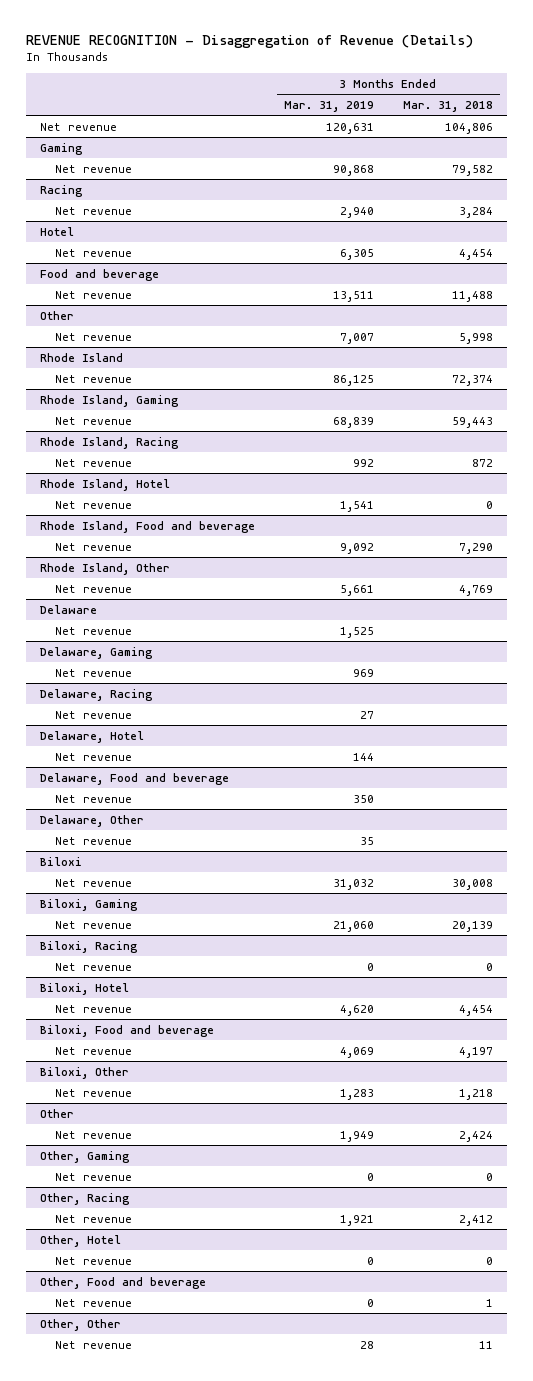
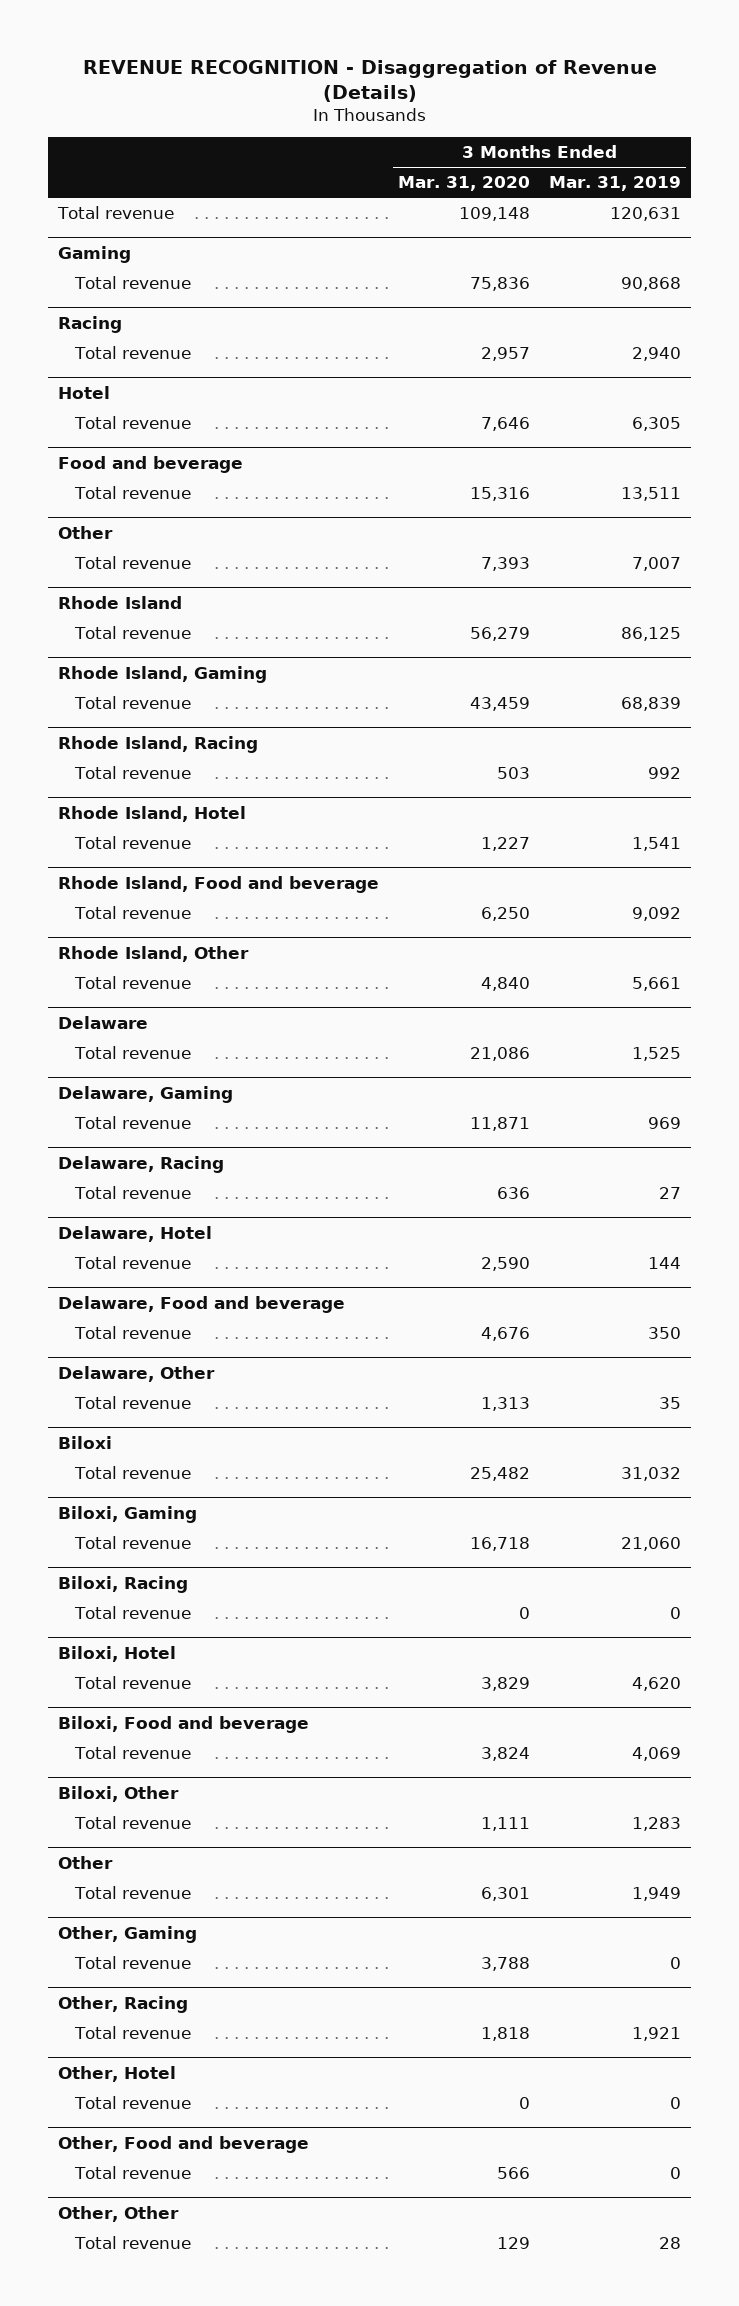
[402,100,493,112] Mar. 31, 2018 -> none
none -> [398,176,531,192] Mar. 31, 2020
[40,122,118,131] Net revenue -> [56,205,174,219] Total revenue
[55,164,133,173] Net revenue -> [74,275,192,289] Total revenue
[55,206,133,215] Net revenue -> [74,345,192,359] Total revenue
[55,248,133,257] Net revenue -> [74,415,192,429] Total revenue
[55,290,133,299] Net revenue -> [74,485,192,499] Total revenue
[55,332,133,341] Net revenue -> [74,555,192,569] Total revenue
[55,374,133,383] Net revenue -> [74,625,192,639] Total revenue
[55,416,133,425] Net revenue -> [74,695,192,709] Total revenue
[55,458,133,467] Net revenue -> [74,765,192,779] Total revenue
[55,500,133,509] Net revenue -> [74,835,192,849] Total revenue
[55,542,133,551] Net revenue -> [74,905,192,919] Total revenue
[55,584,133,593] Net revenue -> [74,975,192,989] Total revenue
[55,626,133,635] Net revenue -> [74,1045,192,1059] Total revenue
[55,668,133,677] Net revenue -> [74,1115,192,1129] Total revenue
[55,710,133,719] Net revenue -> [74,1185,192,1199] Total revenue
[55,752,133,761] Net revenue -> [74,1255,192,1269] Total revenue
[55,794,133,803] Net revenue -> [74,1325,192,1339] Total revenue
[55,836,133,845] Net revenue -> [74,1395,192,1409] Total revenue
[55,878,133,887] Net revenue -> [74,1465,192,1479] Total revenue
[55,920,133,929] Net revenue -> [74,1535,192,1549] Total revenue
[55,962,133,971] Net revenue -> [74,1605,192,1619] Total revenue
[55,1004,133,1013] Net revenue -> [74,1675,192,1689] Total revenue
[55,1046,133,1055] Net revenue -> [74,1745,192,1759] Total revenue
[55,1088,133,1097] Net revenue -> [74,1815,192,1829] Total revenue
[55,1130,133,1139] Net revenue -> [74,1885,192,1899] Total revenue
[55,1172,133,1181] Net revenue -> [74,1955,192,1969] Total revenue
[55,1214,133,1223] Net revenue -> [74,2025,192,2039] Total revenue
[55,1256,133,1265] Net revenue -> [74,2095,192,2109] Total revenue
[55,1298,133,1307] Net revenue -> [74,2165,192,2179] Total revenue
[55,1340,133,1349] Net revenue -> [74,2235,192,2249] Total revenue

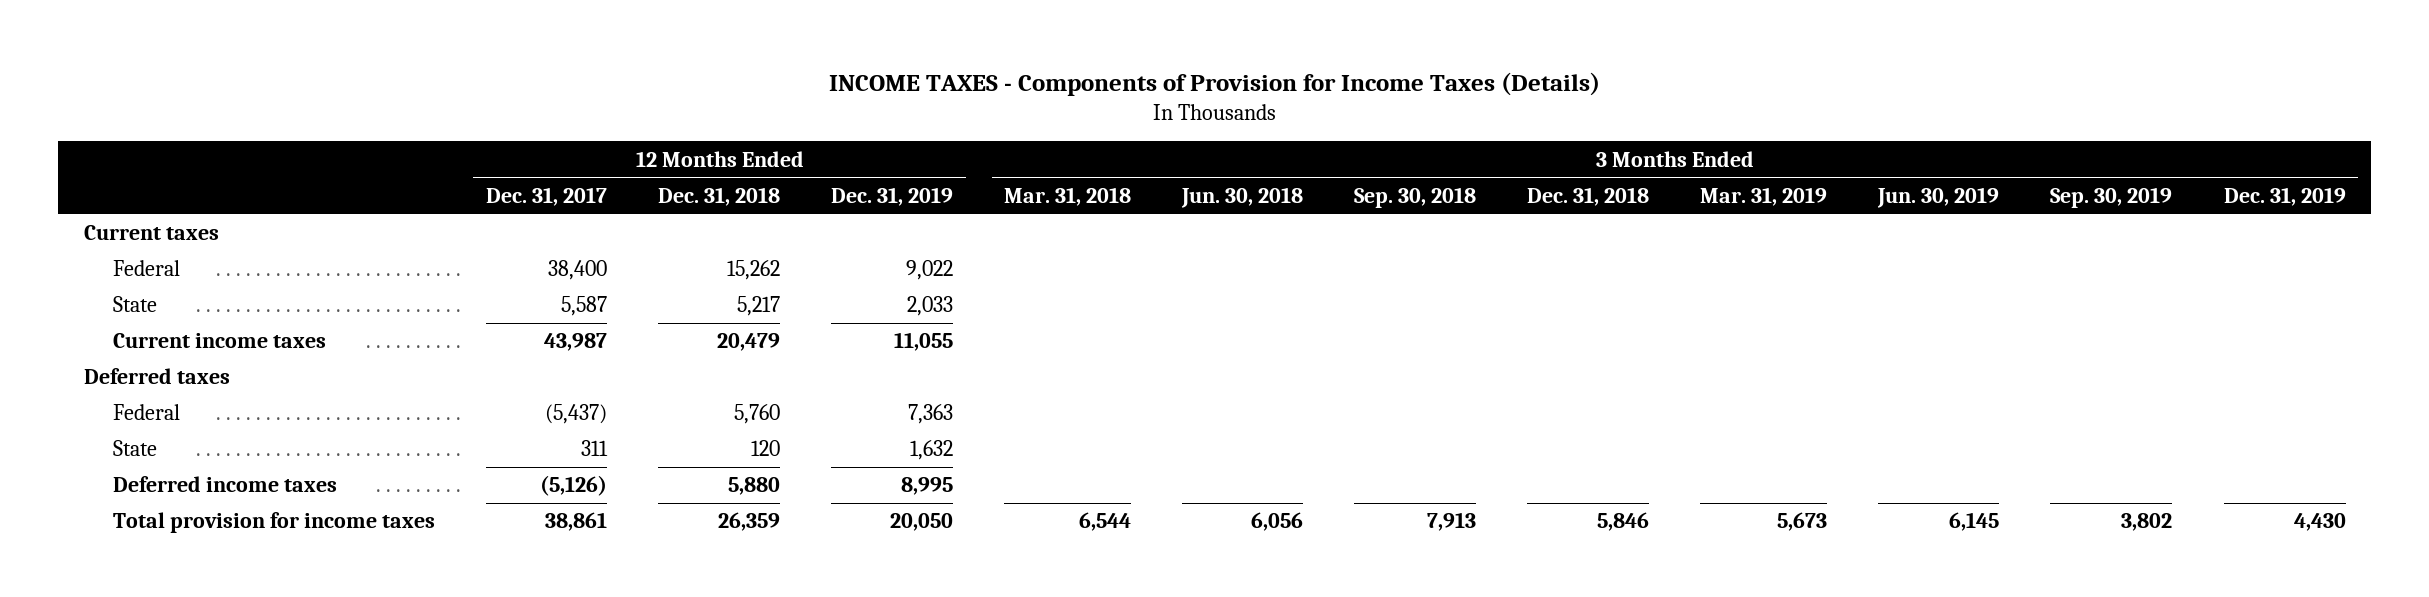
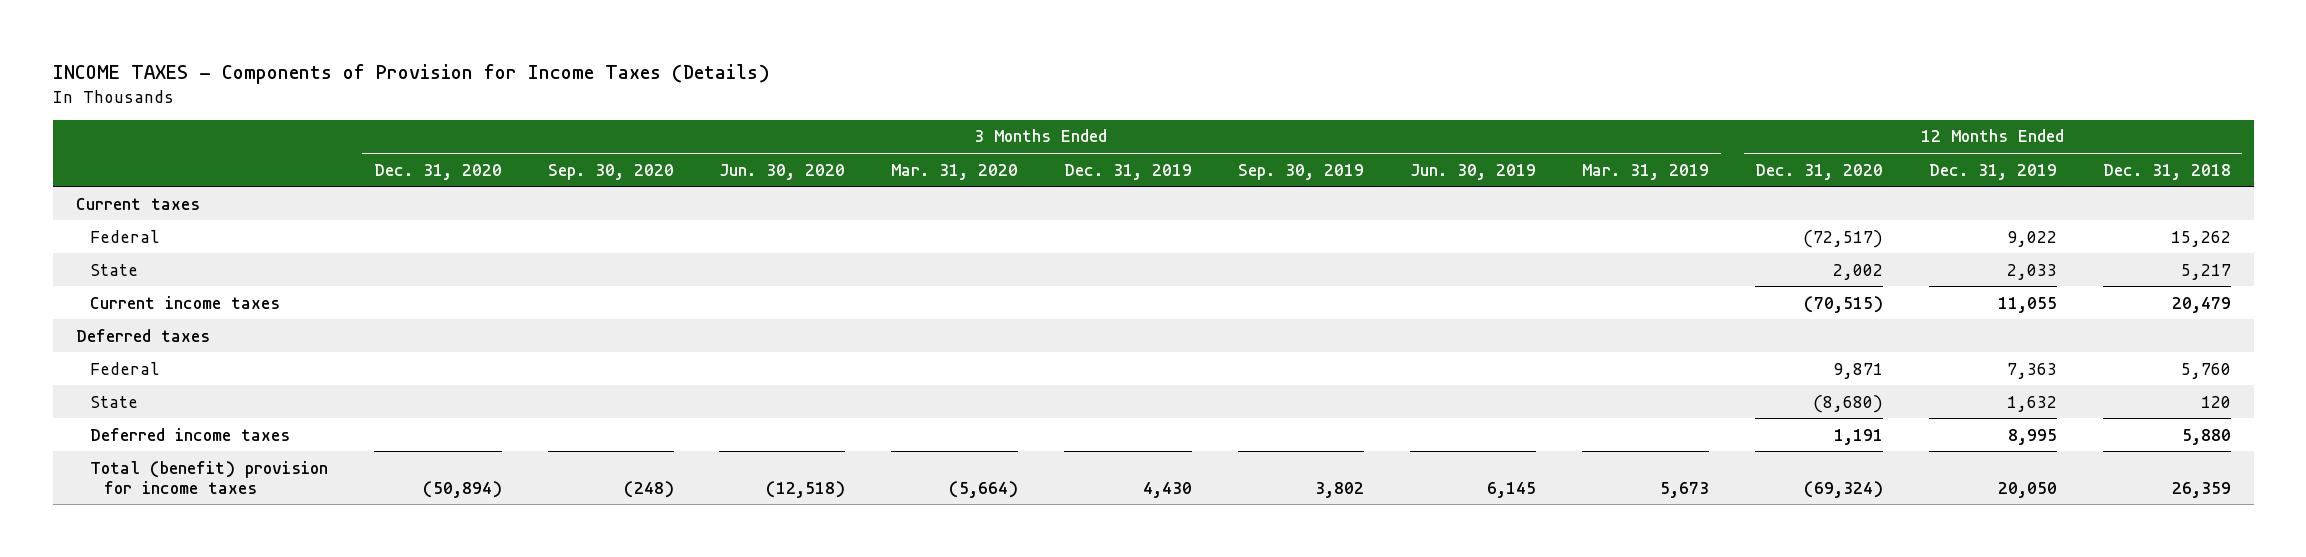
[486,187,608,207] Dec. 31, 2017 -> none
[1004,187,1132,207] Mar. 31, 2018 -> none
[1181,187,1304,209] Jun. 30, 2018 -> none
[1354,187,1477,209] Sep. 30, 2018 -> none
[1527,187,1650,207] Dec. 31, 2018 -> none
none -> [373,163,502,180] Dec. 31, 2020
none -> [547,163,674,180] Sep. 30, 2020
none -> [719,163,846,180] Jun. 30, 2020
none -> [891,163,1019,180] Mar. 31, 2020
none -> [1755,163,1884,180] Dec. 31, 2020
[113,512,436,534] Total provision for income taxes -> [89,460,328,494] Total (benefit) provision for income taxes

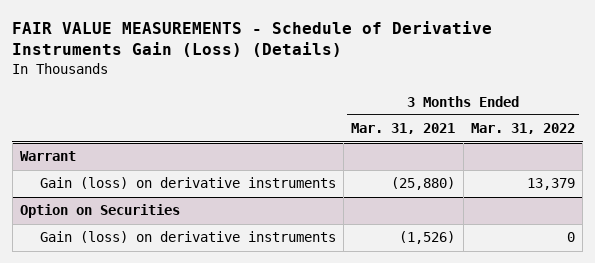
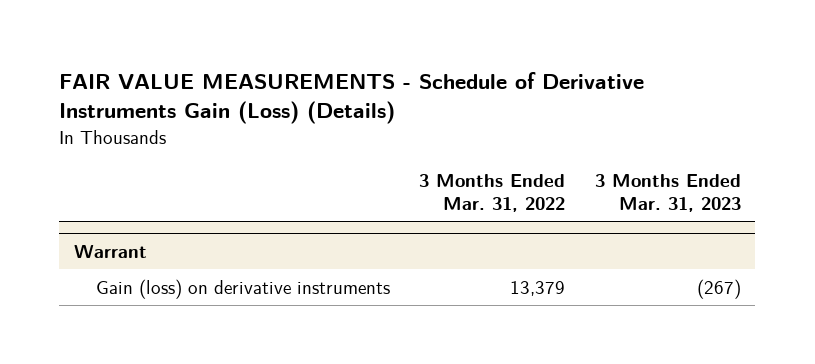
[351,123,456,135] Mar. 31, 2021 -> none
none -> [594,174,741,212] 3 Months Ended Mar. 31, 2023
[20,204,181,219] Option on Securities -> none
[39,231,336,244] Gain (loss) on derivative instruments -> none

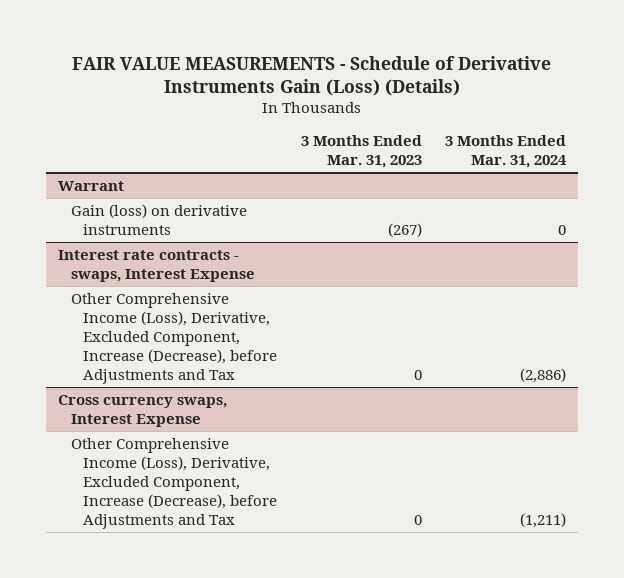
[419,174,566,212] 3 Months Ended Mar. 31, 2022 -> none
none -> [445,135,568,169] 3 Months Ended Mar. 31, 2024
none -> [58,249,255,282] Interest rate contracts - swaps, Interest Expense
none -> [70,292,278,384] Other Comprehensive Income (Loss), Derivative, Excluded Component, Increase (Decrease), before Adjustments and Tax
none -> [58,394,228,427] Cross currency swaps, Interest Expense
none -> [70,437,278,529] Other Comprehensive Income (Loss), Derivative, Excluded Component, Increase (Decrease), before Adjustments and Tax

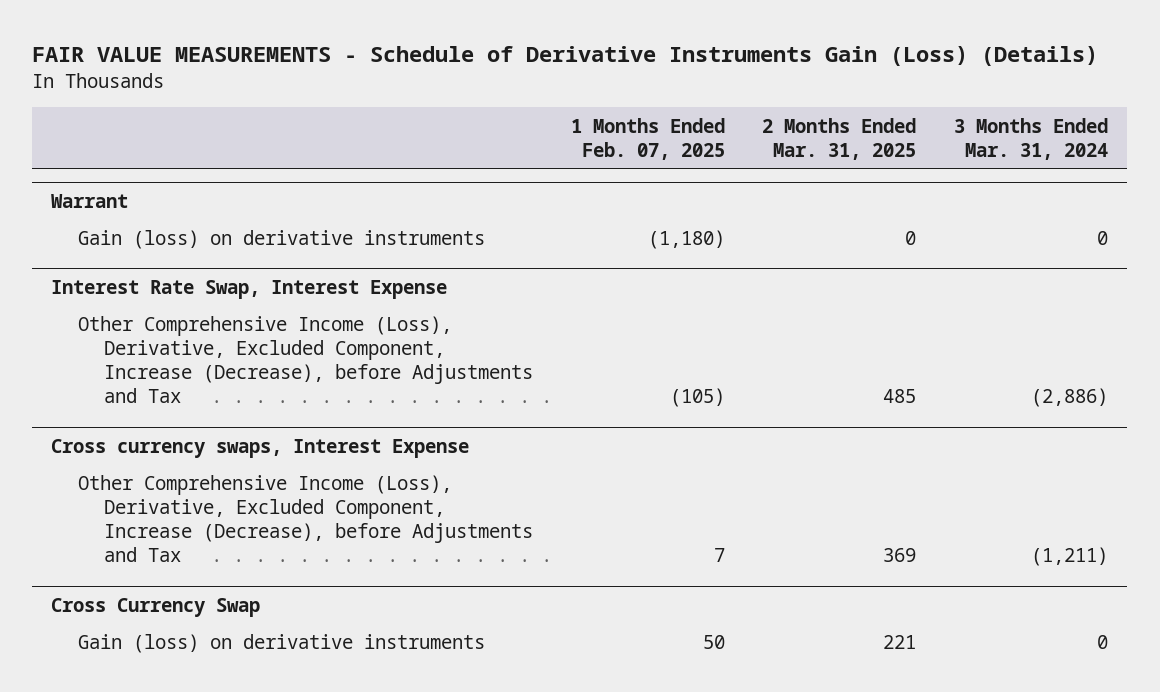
[300,135,422,169] 3 Months Ended Mar. 31, 2023 -> none
none -> [570,118,725,161] 1 Months Ended Feb. 07, 2025
none -> [762,118,917,161] 2 Months Ended Mar. 31, 2025
[58,249,255,282] Interest rate contracts - swaps, Interest Expense -> [51,279,448,299] Interest Rate Swap, Interest Expense
none -> [51,597,261,617] Cross Currency Swap
none -> [77,633,485,653] Gain (loss) on derivative instruments

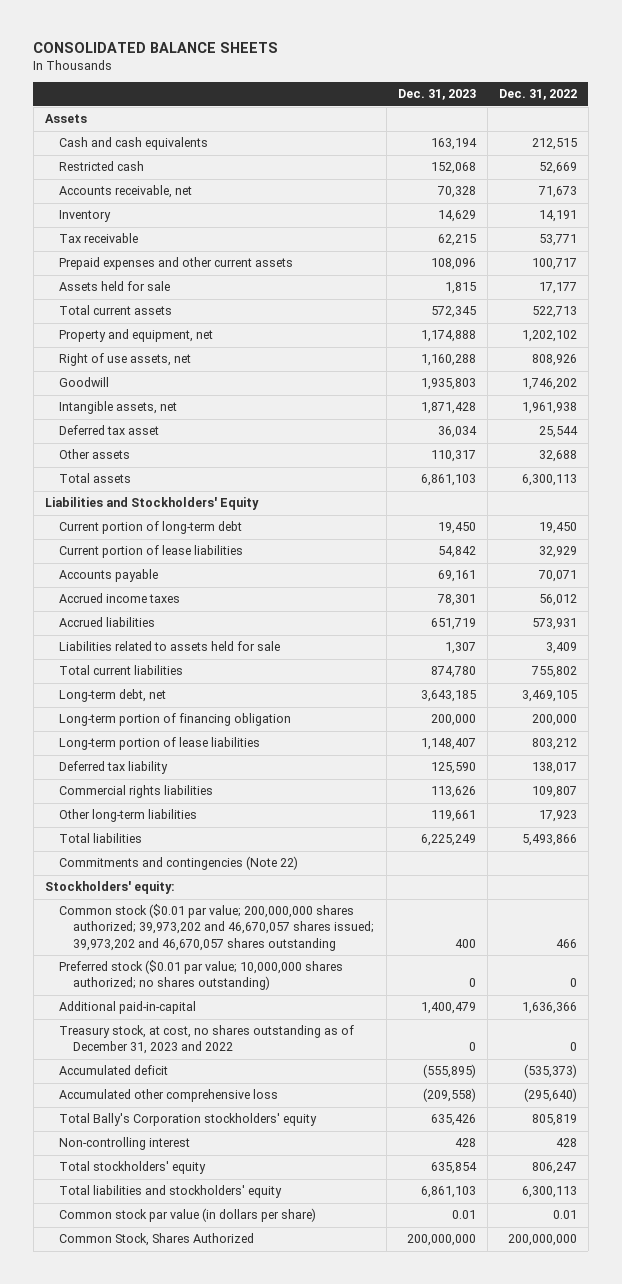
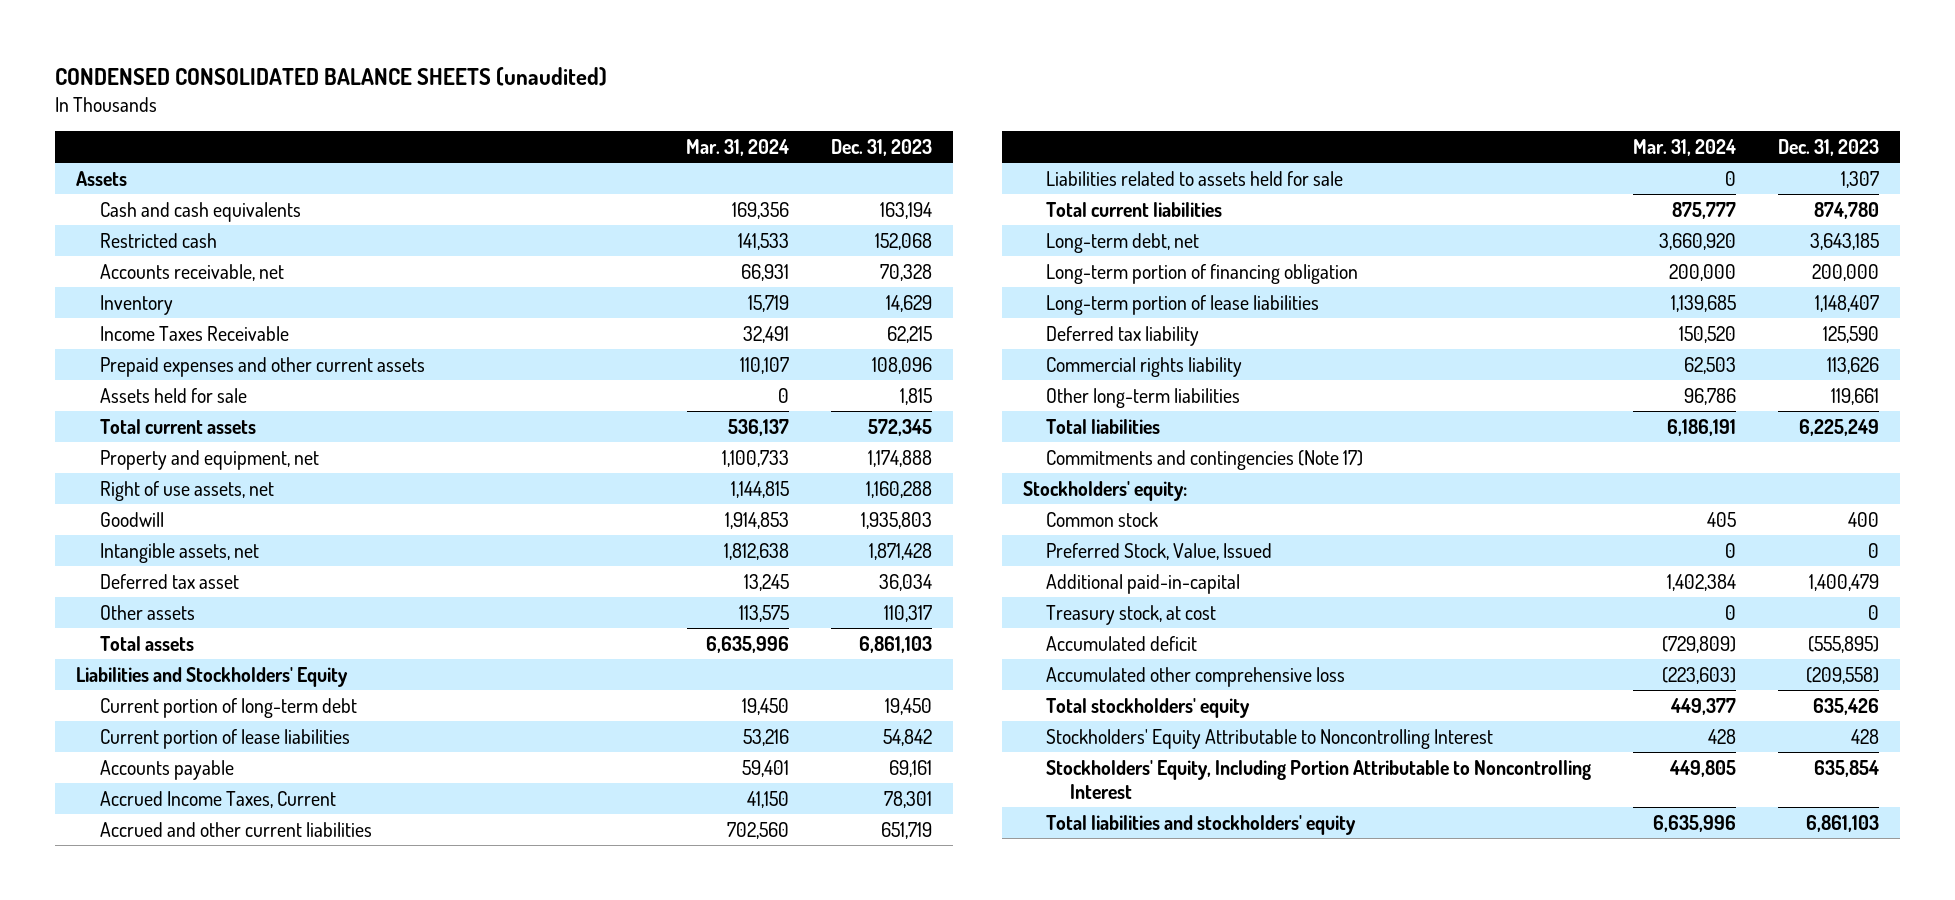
[33,41,279,53] CONSOLIDATED BALANCE SHEETS -> [55,67,608,87] CONDENSED CONSOLIDATED BALANCE SHEETS (unaudited)
[498,89,577,101] Dec. 31, 2022 -> none
none -> [686,138,790,156] Mar. 31, 2024
[59,233,139,244] Tax receivable -> [99,325,289,341] Income Taxes Receivable
[59,593,181,604] Accrued income taxes -> [99,790,336,808] Accrued Income Taxes, Current
[59,617,156,628] Accrued liabilities -> [99,821,372,837] Accrued and other current liabilities
[59,785,214,799] Commercial rights liabilities -> [1046,356,1243,377] Commercial rights liability
[59,856,299,871] Commitments and contingencies (Note 22) -> [1046,449,1364,470] Commitments and contingencies (Note 17)
[59,904,375,951] Common stock ($0.01 par value; 200,000,000 shares authorized; 39,973,202 and 46,670,057 shares issued; 39,973,202 and 46,670,057 shares outstanding -> [1046,511,1159,527] Common stock
[59,960,344,991] Preferred stock ($0.01 par value; 10,000,000 shares authorized; no shares outstanding) -> [1046,542,1273,560] Preferred Stock, Value, Issued
[59,1025,355,1055] Treasury stock, at cost, no shares outstanding as of December 31, 2023 and 2022 -> [1046,604,1217,625] Treasury stock, at cost
[59,1113,318,1127] Total Bally's Corporation stockholders' equity -> [1046,697,1251,718] Total stockholders' equity
[59,1137,191,1151] Non-controlling interest -> [1046,728,1494,749] Stockholders' Equity Attributable to Noncontrolling Interest
[59,1161,207,1175] Total stockholders' equity -> [1046,759,1592,799] Stockholders' Equity, Including Portion Attributable to Noncontrolling Interest
[59,1208,317,1223] Common stock par value (in dollars per share) -> none
[59,1233,255,1247] Common Stock, Shares Authorized -> none

